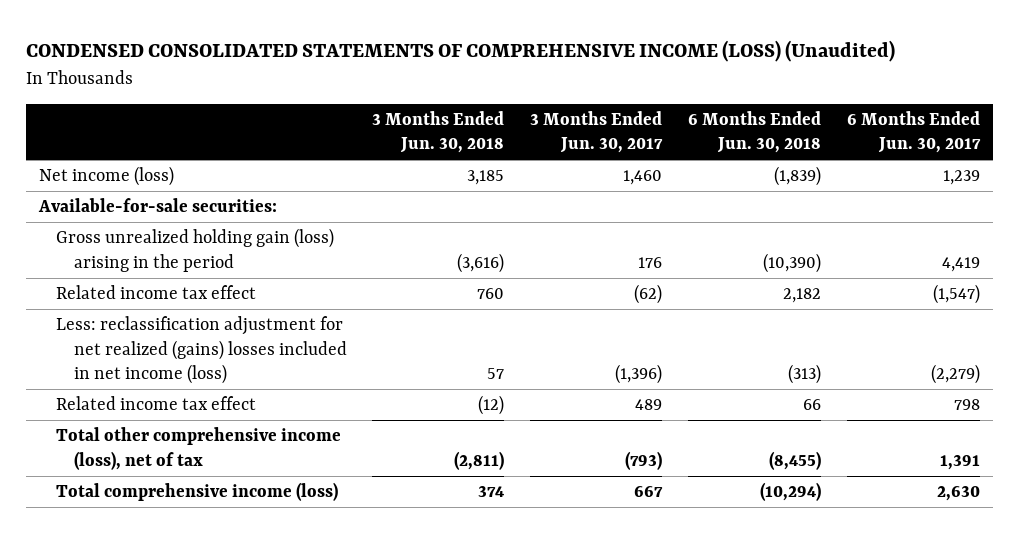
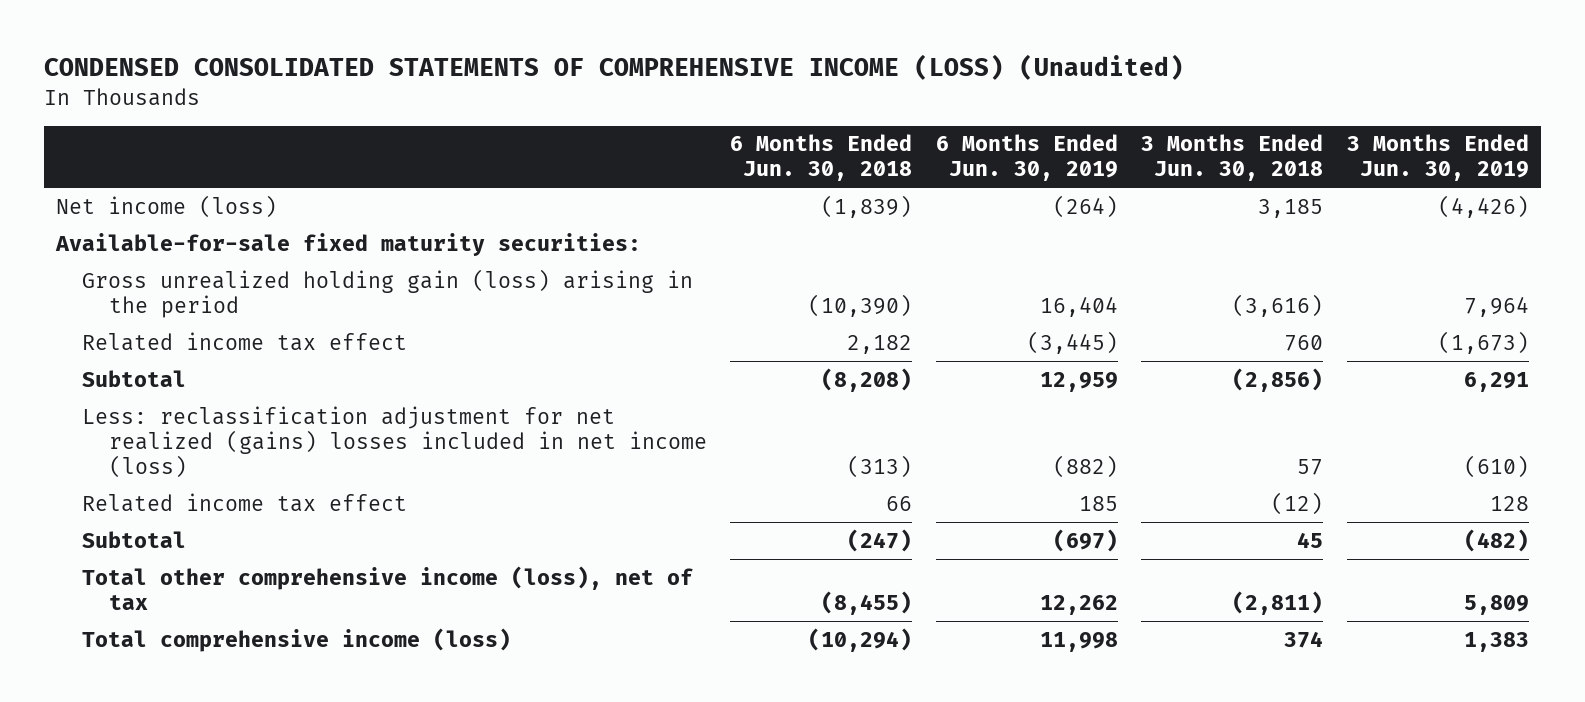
[530,110,664,154] 3 Months Ended Jun. 30, 2017 -> none
[846,110,981,154] 6 Months Ended Jun. 30, 2017 -> none
none -> [935,134,1118,182] 6 Months Ended Jun. 30, 2019
none -> [1346,134,1529,182] 3 Months Ended Jun. 30, 2019
[37,198,277,213] Available-for-sale securities: -> [54,232,641,256] Available-for-sale fixed maturity securities:
none -> [82,369,187,387] Subtotal
none -> [82,530,187,548] Subtotal

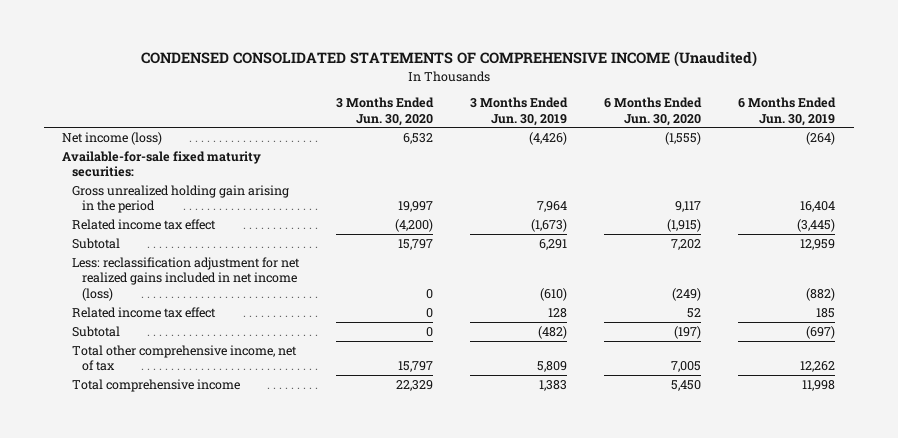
[44,54,1185,81] CONDENSED CONSOLIDATED STATEMENTS OF COMPREHENSIVE INCOME (LOSS) (Unaudited) -> [140,51,757,68] CONDENSED CONSOLIDATED STATEMENTS OF COMPREHENSIVE INCOME (Unaudited)
[730,134,913,182] 6 Months Ended Jun. 30, 2018 -> none
[1141,134,1324,182] 3 Months Ended Jun. 30, 2018 -> none
none -> [336,97,435,126] 3 Months Ended Jun. 30, 2020
none -> [604,97,703,126] 6 Months Ended Jun. 30, 2020
[82,268,694,318] Gross unrealized holding gain (loss) arising in the period -> [72,184,290,214] Gross unrealized holding gain arising in the period
[82,405,707,479] Less: reclassification adjustment for net realized (gains) losses included in net income (loss) -> [72,256,301,301] Less: reclassification adjustment for net realized gains included in net income (loss)
[82,565,694,610] Total other comprehensive income (loss), net of tax -> [72,344,298,372] Total other comprehensive income, net of tax
[82,627,512,652] Total comprehensive income (loss) -> [72,378,241,392] Total comprehensive income

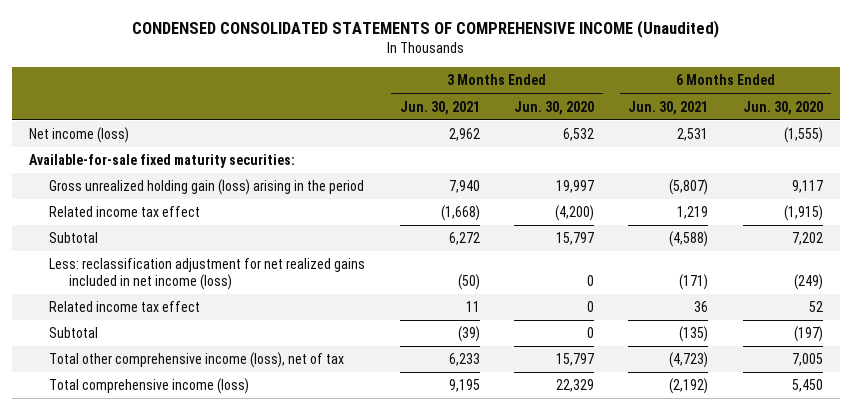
[470,97,569,126] 3 Months Ended Jun. 30, 2019 -> none
[738,97,837,126] 6 Months Ended Jun. 30, 2019 -> none
none -> [399,100,480,115] Jun. 30, 2021
none -> [628,100,709,115] Jun. 30, 2021
[72,184,290,214] Gross unrealized holding gain arising in the period -> [49,179,365,196] Gross unrealized holding gain (loss) arising in the period
[72,344,298,372] Total other comprehensive income, net of tax -> [49,352,345,369] Total other comprehensive income (loss), net of tax
[72,378,241,392] Total comprehensive income -> [49,378,250,395] Total comprehensive income (loss)

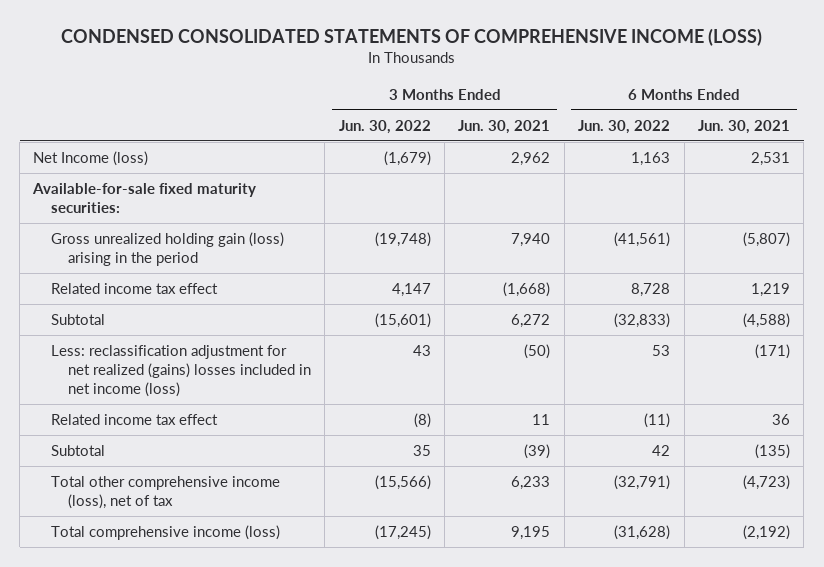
[131,19,719,38] CONDENSED CONSOLIDATED STATEMENTS OF COMPREHENSIVE INCOME (Unaudited) -> [60,28,762,47] CONDENSED CONSOLIDATED STATEMENTS OF COMPREHENSIVE INCOME (LOSS)
[514,100,595,115] Jun. 30, 2020 -> none
[742,100,823,115] Jun. 30, 2020 -> none
none -> [338,119,431,134] Jun. 30, 2022
none -> [578,119,671,134] Jun. 30, 2022
[29,127,130,144] Net income (loss) -> [33,150,149,166] Net Income (loss)
[49,258,366,290] Less: reclassification adjustment for net realized gains included in net income (loss) -> [50,344,311,398] Less: reclassification adjustment for net realized (gains) losses included in net income (loss)

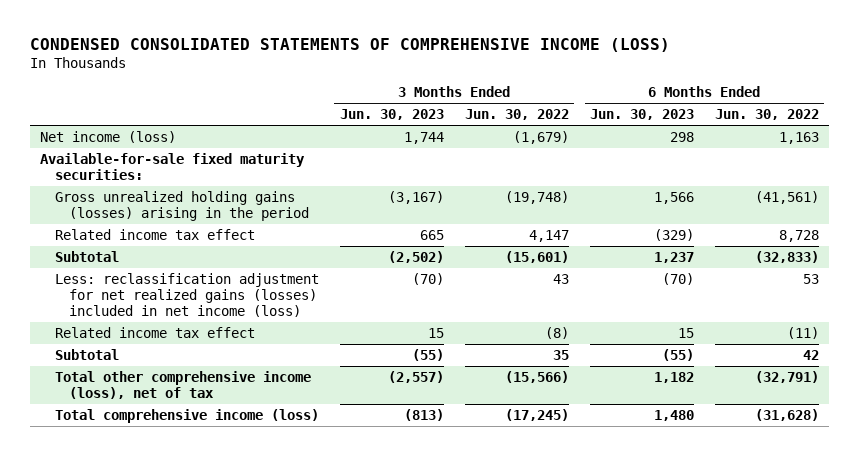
[458,119,551,134] Jun. 30, 2021 -> none
[698,119,791,134] Jun. 30, 2021 -> none
none -> [339,109,444,121] Jun. 30, 2023
none -> [589,109,694,121] Jun. 30, 2023
[33,150,149,166] Net Income (loss) -> [40,130,177,143] Net income (loss)
[50,231,284,267] Gross unrealized holding gain (loss) arising in the period -> [54,190,309,221] Gross unrealized holding gains (losses) arising in the period
[50,344,311,398] Less: reclassification adjustment for net realized (gains) losses included in net income (loss) -> [54,272,319,317] Less: reclassification adjustment for net realized gains (losses) included in net income (loss)

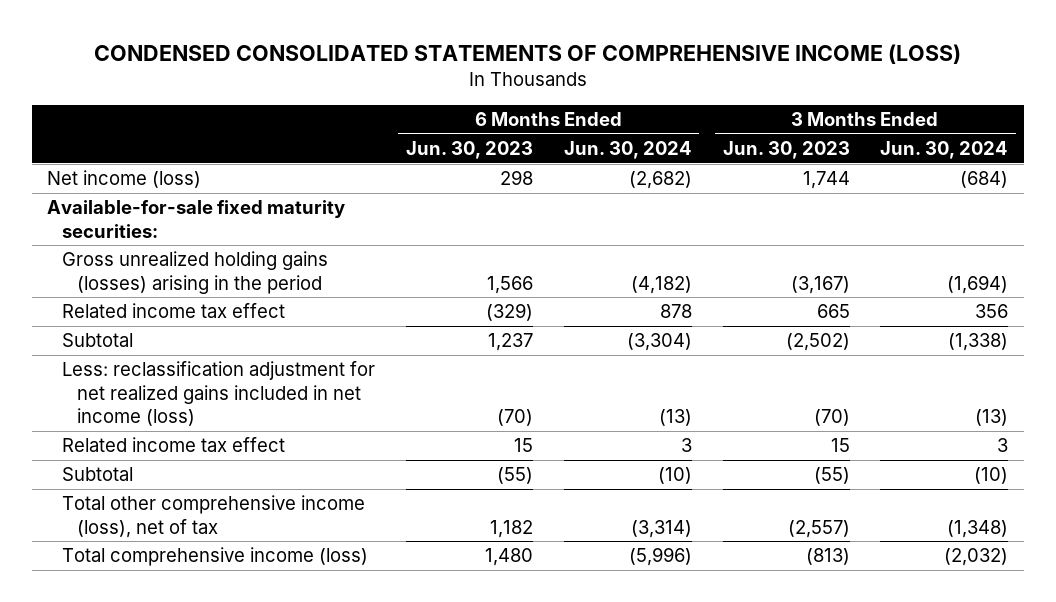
[464,109,569,121] Jun. 30, 2022 -> none
[714,109,819,121] Jun. 30, 2022 -> none
none -> [563,141,692,160] Jun. 30, 2024
none -> [880,141,1009,160] Jun. 30, 2024
[54,272,319,317] Less: reclassification adjustment for net realized gains (losses) included in net income (loss) -> [62,361,376,427] Less: reclassification adjustment for net realized gains included in net income (loss)

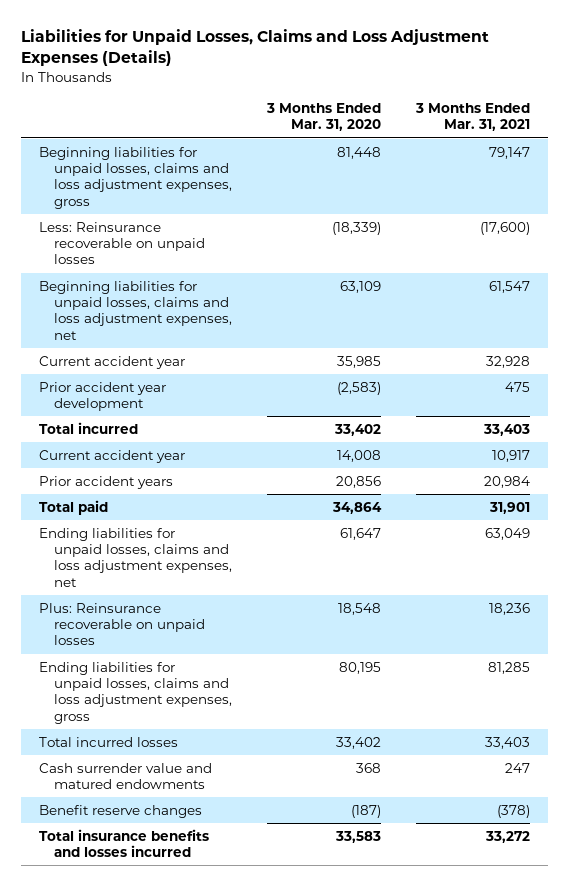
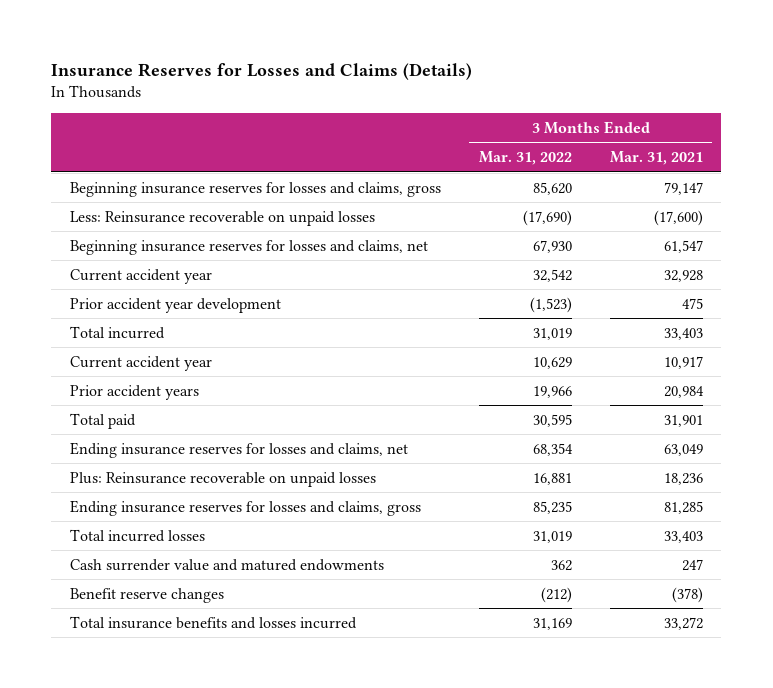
[21,29,490,67] Liabilities for Unpaid Losses, Claims and Loss Adjustment Expenses (Details) -> [51,62,473,80] Insurance Reserves for Losses and Claims (Details)
[266,103,382,132] 3 Months Ended Mar. 31, 2020 -> none
none -> [478,151,572,166] Mar. 31, 2022
[38,146,232,209] Beginning liabilities for unpaid losses, claims and loss adjustment expenses, gross -> [70,181,442,197] Beginning insurance reserves for losses and claims, gross
[38,280,232,340] Beginning liabilities for unpaid losses, claims and loss adjustment expenses, net -> [70,239,429,255] Beginning insurance reserves for losses and claims, net
[38,527,232,587] Ending liabilities for unpaid losses, claims and loss adjustment expenses, net -> [70,441,409,458] Ending insurance reserves for losses and claims, net
[38,661,232,724] Ending liabilities for unpaid losses, claims and loss adjustment expenses, gross -> [70,499,422,516] Ending insurance reserves for losses and claims, gross

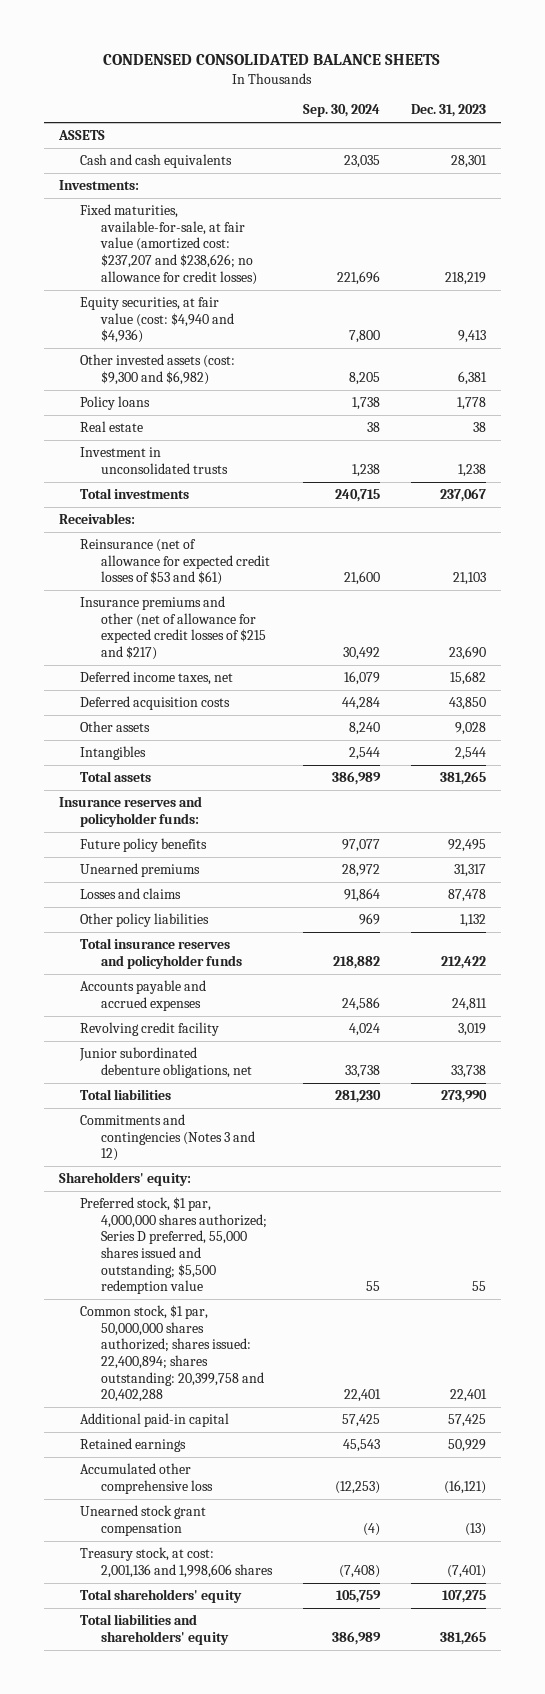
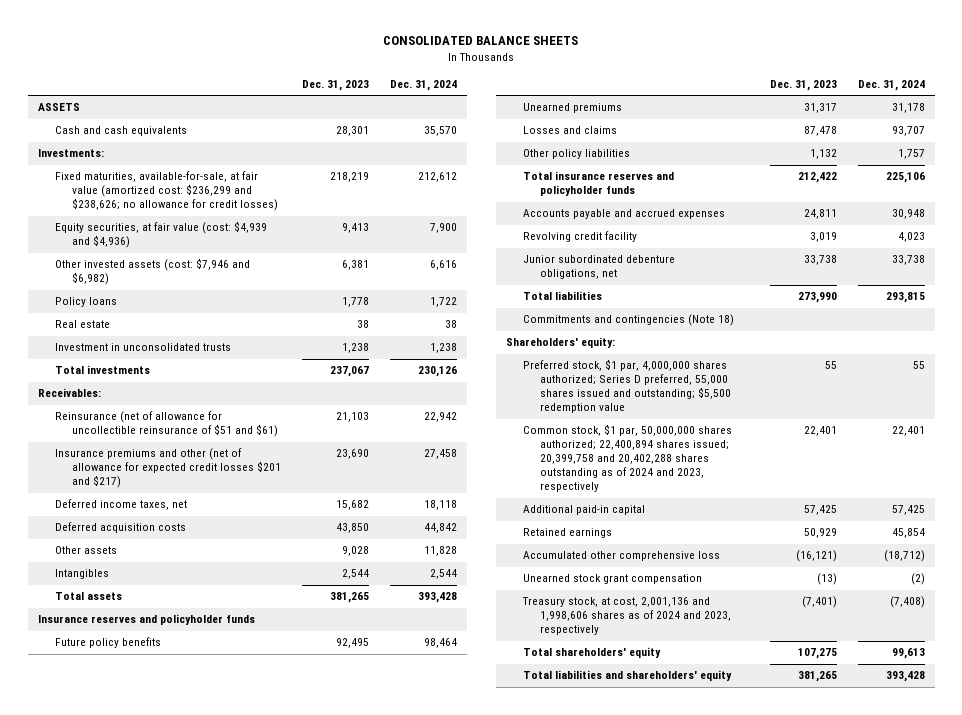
[103,54,441,66] CONDENSED CONSOLIDATED BALANCE SHEETS -> [383,36,579,46] CONSOLIDATED BALANCE SHEETS
[303,104,381,118] Sep. 30, 2024 -> none
none -> [389,79,457,91] Dec. 31, 2024
[80,204,258,285] Fixed maturities, available-for-sale, at fair value (amortized cost: $237,207 and $238,626; no allowance for credit losses) -> [55,171,279,212] Fixed maturities, available-for-sale, at fair value (amortized cost: $236,299 and $238,626; no allowance for credit losses)
[80,297,235,344] Equity securities, at fair value (cost: $4,940 and $4,936) -> [55,221,268,249] Equity securities, at fair value (cost: $4,939 and $4,936)
[80,354,236,385] Other invested assets (cost: $9,300 and $6,982) -> [55,258,251,286] Other invested assets (cost: $7,946 and $6,982)
[80,539,271,586] Reinsurance (net of allowance for expected credit losses of $53 and $61) -> [55,411,279,438] Reinsurance (net of allowance for uncollectible reinsurance of $51 and $61)
[80,596,267,661] Insurance premiums and other (net of allowance for expected credit losses of $215 and $217) -> [55,448,282,489] Insurance premiums and other (net of allowance for expected credit losses $201 and $217)
[59,796,203,827] Insurance reserves and policyholder funds: -> [37,614,255,626] Insurance reserves and policyholder funds
[80,1114,256,1162] Commitments and contingencies (Notes 3 and 12) -> [523,314,735,327] Commitments and contingencies (Note 18)
[80,1305,265,1403] Common stock, $1 par, 50,000,000 shares authorized; shares issued: 22,400,894; shares outstanding: 20,399,758 and 20,402,288 -> [523,424,733,493] Common stock, $1 par, 50,000,000 shares authorized; 22,400,894 shares issued; 20,399,758 and 20,402,288 shares outstanding as of 2024 and 2023, respectively
[80,1547,274,1578] Treasury stock, at cost: 2,001,136 and 1,998,606 shares -> [522,597,732,636] Treasury stock, at cost, 2,001,136 and 1,998,606 shares as of 2024 and 2023, respectively

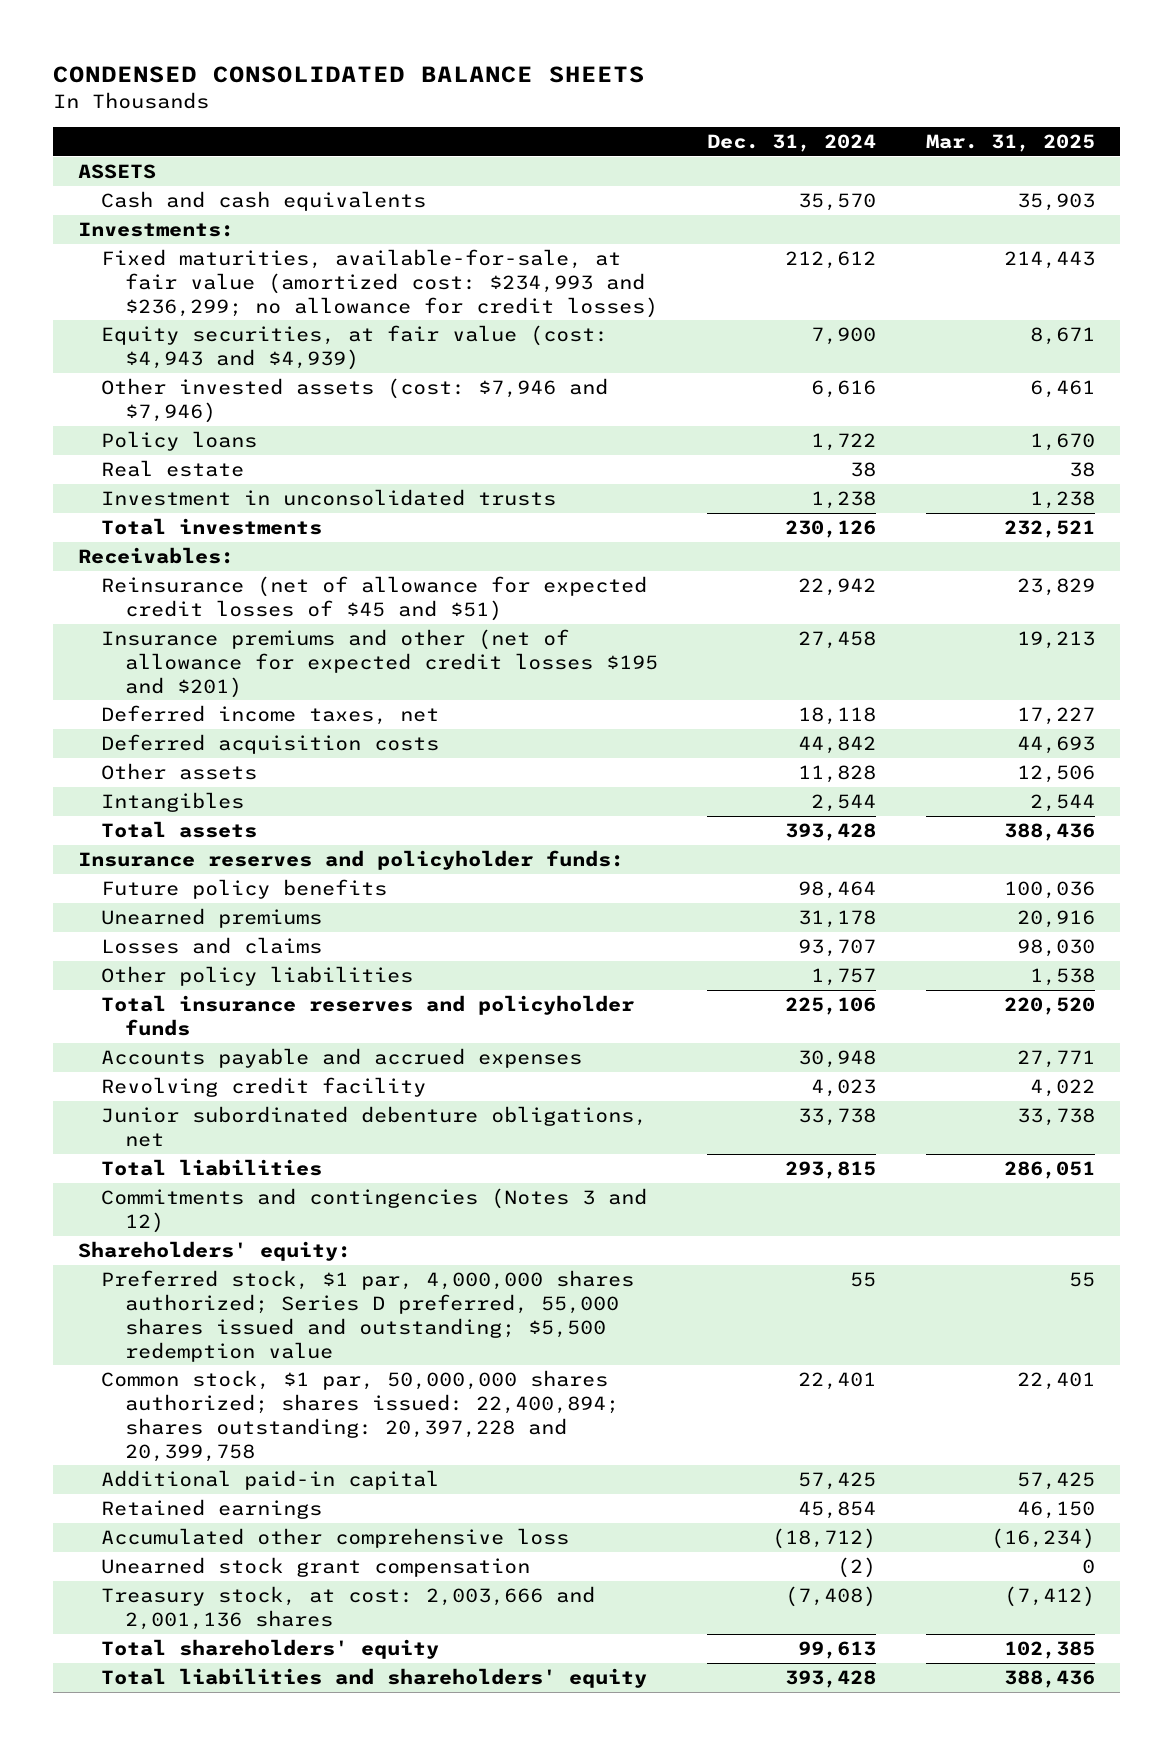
[383,36,579,46] CONSOLIDATED BALANCE SHEETS -> [52,66,645,84] CONDENSED CONSOLIDATED BALANCE SHEETS
[301,79,369,91] Dec. 31, 2023 -> none
none -> [925,134,1095,153] Mar. 31, 2025
[55,171,279,212] Fixed maturities, available-for-sale, at fair value (amortized cost: $236,299 and $238,626; no allowance for credit losses) -> [101,249,658,318] Fixed maturities, available-for-sale, at fair value (amortized cost: $234,993 and $236,299; no allowance for credit losses)
[55,221,268,249] Equity securities, at fair value (cost: $4,939 and $4,936) -> [101,325,609,370] Equity securities, at fair value (cost: $4,943 and $4,939)
[55,258,251,286] Other invested assets (cost: $7,946 and $6,982) -> [101,378,609,423] Other invested assets (cost: $7,946 and $7,946)
[55,411,279,438] Reinsurance (net of allowance for uncollectible reinsurance of $51 and $61) -> [101,576,648,621] Reinsurance (net of allowance for expected credit losses of $45 and $51)
[55,448,282,489] Insurance premiums and other (net of allowance for expected credit losses $201 and $217) -> [101,629,658,698] Insurance premiums and other (net of allowance for expected credit losses $195 and $201)
[37,614,255,626] Insurance reserves and policyholder funds -> [77,850,624,871] Insurance reserves and policyholder funds:
[523,314,735,327] Commitments and contingencies (Note 18) -> [101,1188,648,1233] Commitments and contingencies (Notes 3 and 12)
[523,424,733,493] Common stock, $1 par, 50,000,000 shares authorized; 22,400,894 shares issued; 20,399,758 and 20,402,288 shares outstanding as of 2024 and 2023, respectively -> [101,1370,619,1462] Common stock, $1 par, 50,000,000 shares authorized; shares issued: 22,400,894; shares outstanding: 20,397,228 and 20,399,758
[522,597,732,636] Treasury stock, at cost, 2,001,136 and 1,998,606 shares as of 2024 and 2023, respectively -> [101,1586,596,1630] Treasury stock, at cost: 2,003,666 and 2,001,136 shares

